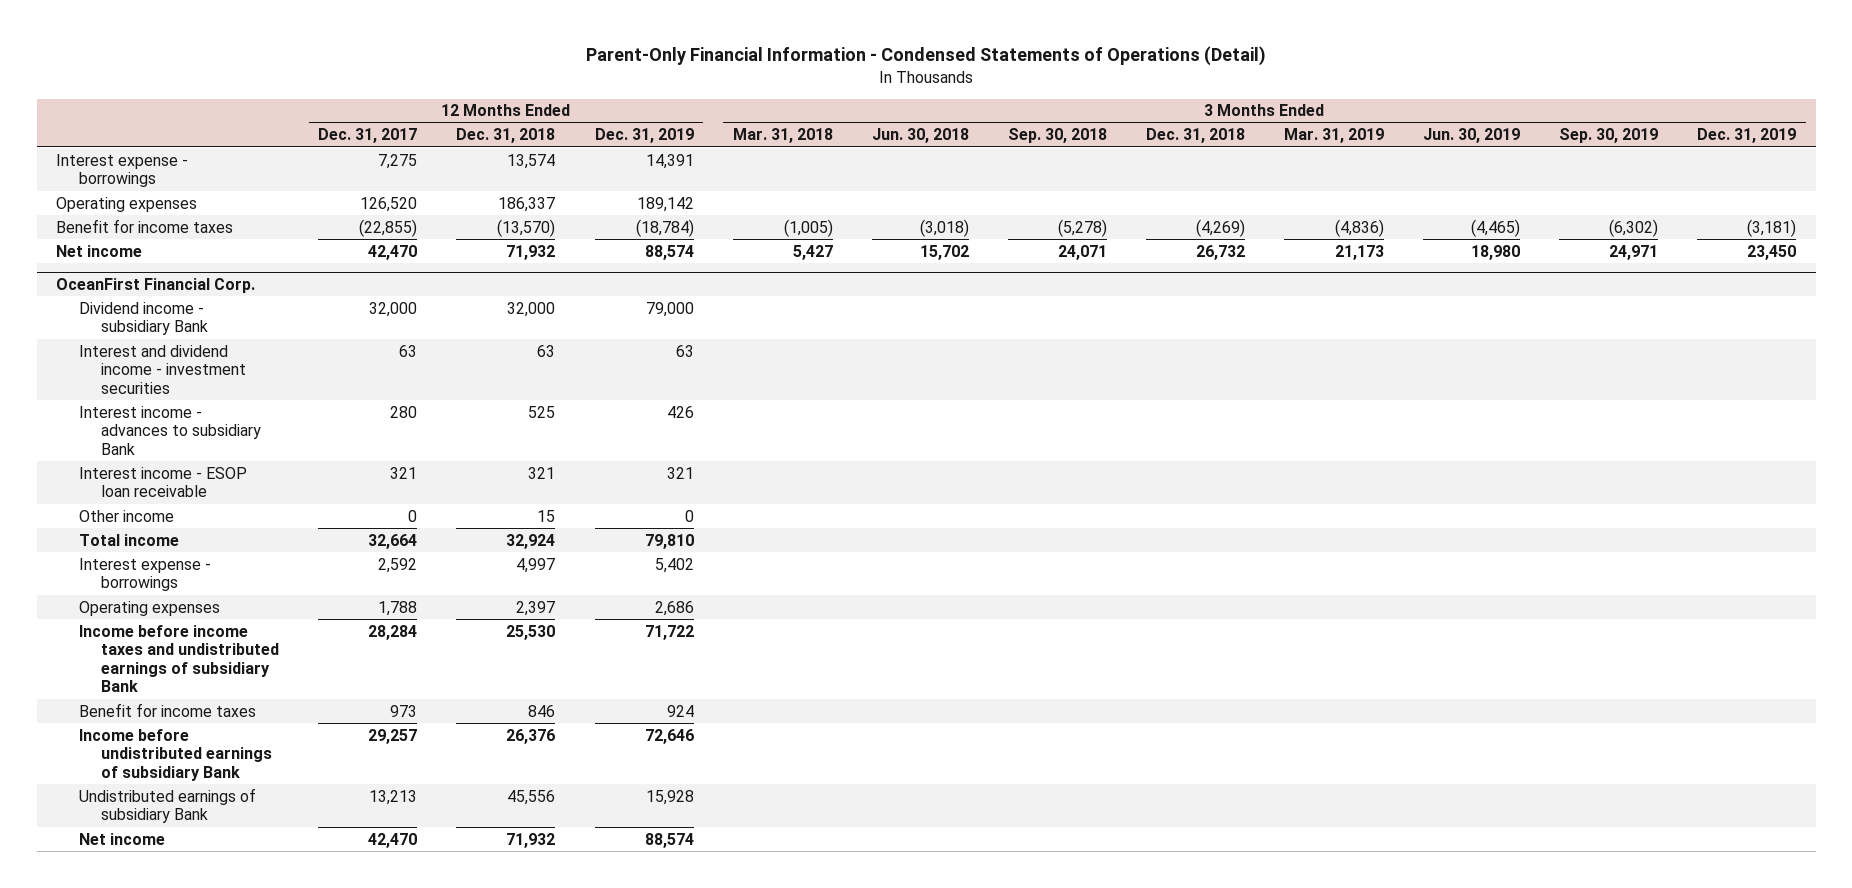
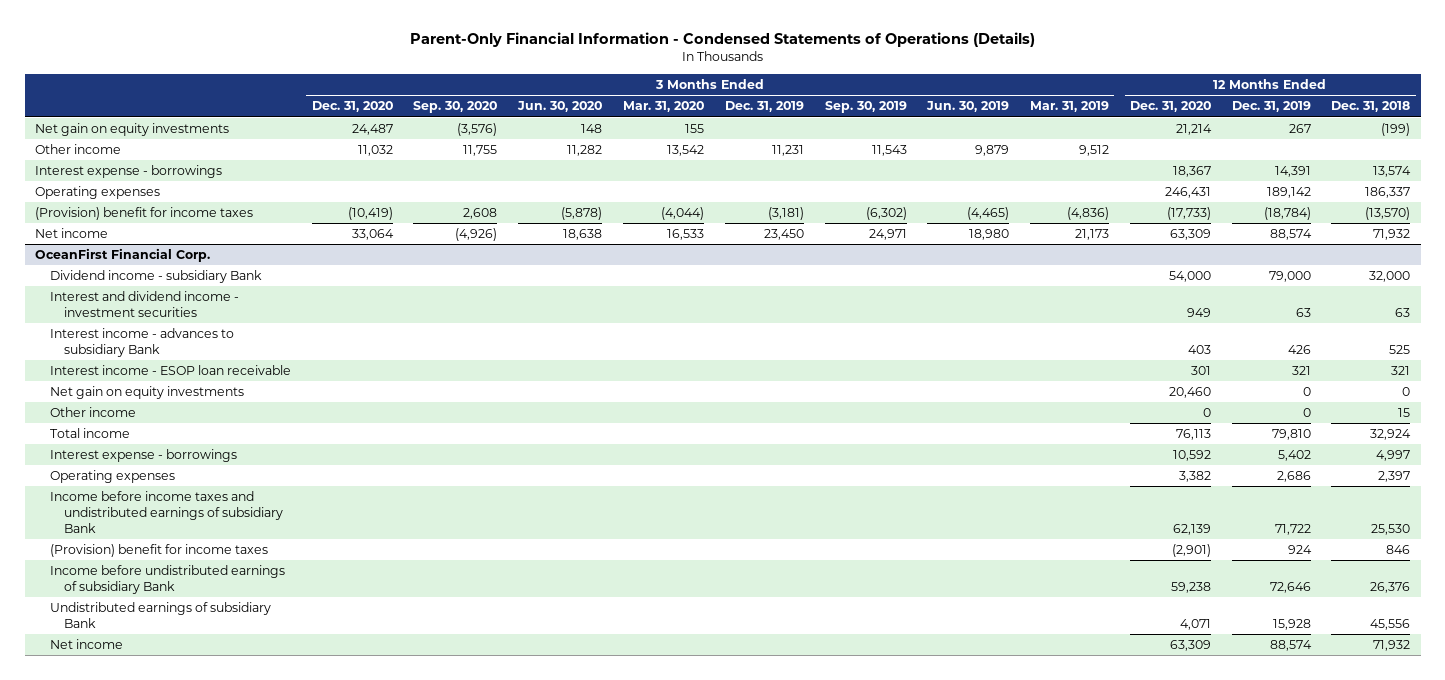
[586,46,1267,67] Parent-Only Financial Information - Condensed Statements of Operations (Detail) -> [409,32,1035,48] Parent-Only Financial Information - Condensed Statements of Operations (Details)
[318,128,418,144] Dec. 31, 2017 -> none
[732,128,833,144] Mar. 31, 2018 -> none
[871,128,969,144] Jun. 30, 2018 -> none
[1007,128,1107,144] Sep. 30, 2018 -> none
[1145,128,1245,144] Dec. 31, 2018 -> none
none -> [311,101,393,113] Dec. 31, 2020
none -> [413,101,498,114] Sep. 30, 2020
none -> [517,101,603,113] Jun. 30, 2020
none -> [622,101,704,113] Mar. 31, 2020
none -> [1129,101,1211,113] Dec. 31, 2020
none -> [34,123,229,137] Net gain on equity investments
none -> [34,144,121,155] Other income
[56,218,234,233] Benefit for income taxes -> [34,207,253,221] (Provision) benefit for income taxes
none -> [49,386,244,400] Net gain on equity investments
[78,702,256,717] Benefit for income taxes -> [49,544,268,558] (Provision) benefit for income taxes

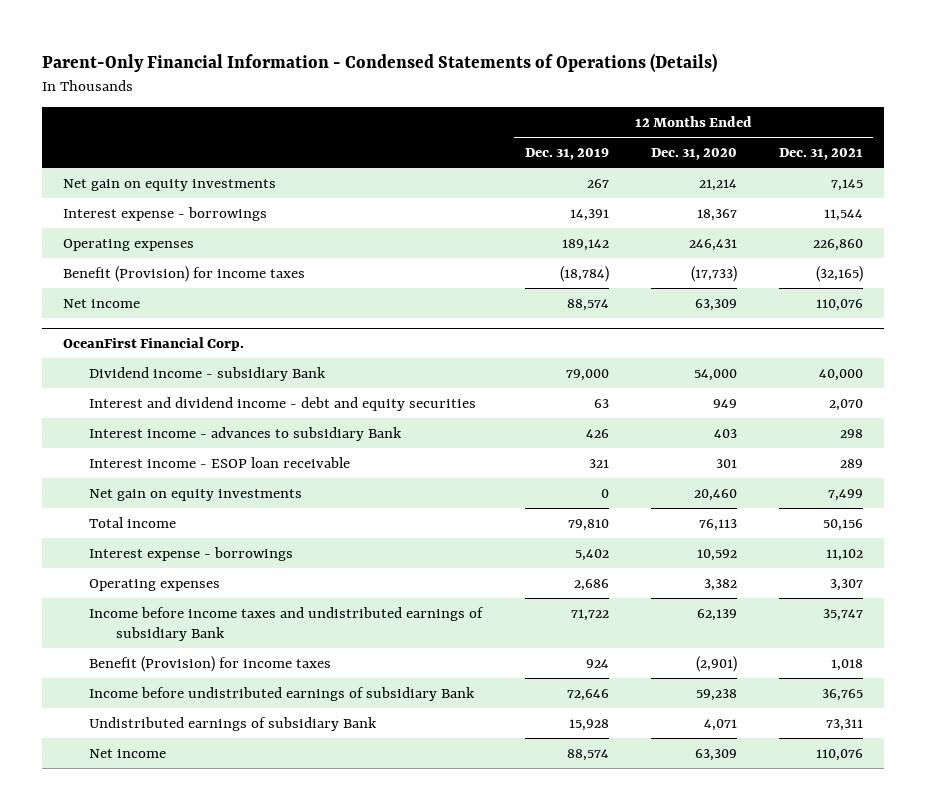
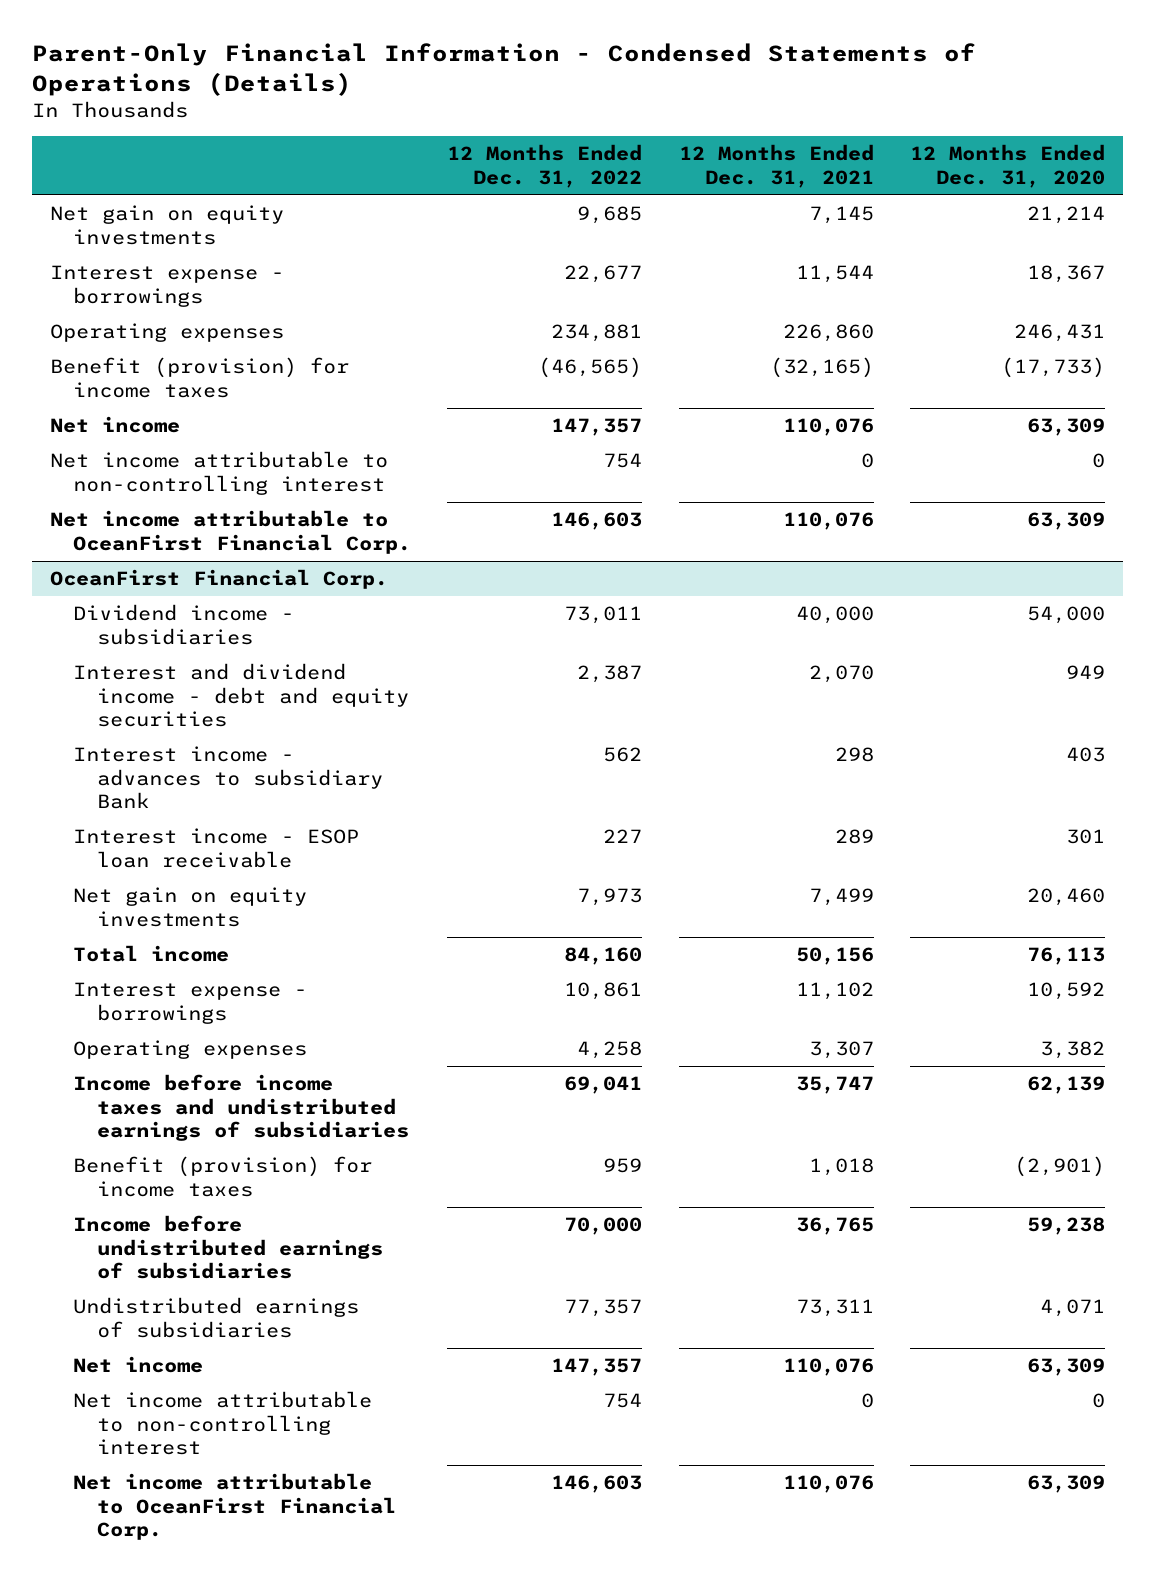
[524,148,609,161] Dec. 31, 2019 -> none
none -> [447,144,643,188] 12 Months Ended Dec. 31, 2022
[63,265,306,282] Benefit (Provision) for income taxes -> [49,357,349,398] Benefit (provision) for income taxes
none -> [49,451,388,495] Net income attributable to non-controlling interest
none -> [49,510,412,554] Net income attributable to OceanFirst Financial Corp.
[89,366,327,381] Dividend income - subsidiary Bank -> [73,604,295,645] Dividend income - subsidiaries
[89,606,485,641] Income before income taxes and undistributed earnings of subsidiary Bank -> [73,1074,409,1142] Income before income taxes and undistributed earnings of subsidiaries
[89,655,332,672] Benefit (Provision) for income taxes -> [73,1156,373,1197] Benefit (provision) for income taxes
[89,686,476,701] Income before undistributed earnings of subsidiary Bank -> [73,1215,383,1280] Income before undistributed earnings of subsidiaries
[89,716,378,731] Undistributed earnings of subsidiary Bank -> [73,1297,360,1338] Undistributed earnings of subsidiaries
none -> [73,1391,373,1456] Net income attributable to non-controlling interest
none -> [73,1473,396,1541] Net income attributable to OceanFirst Financial Corp.

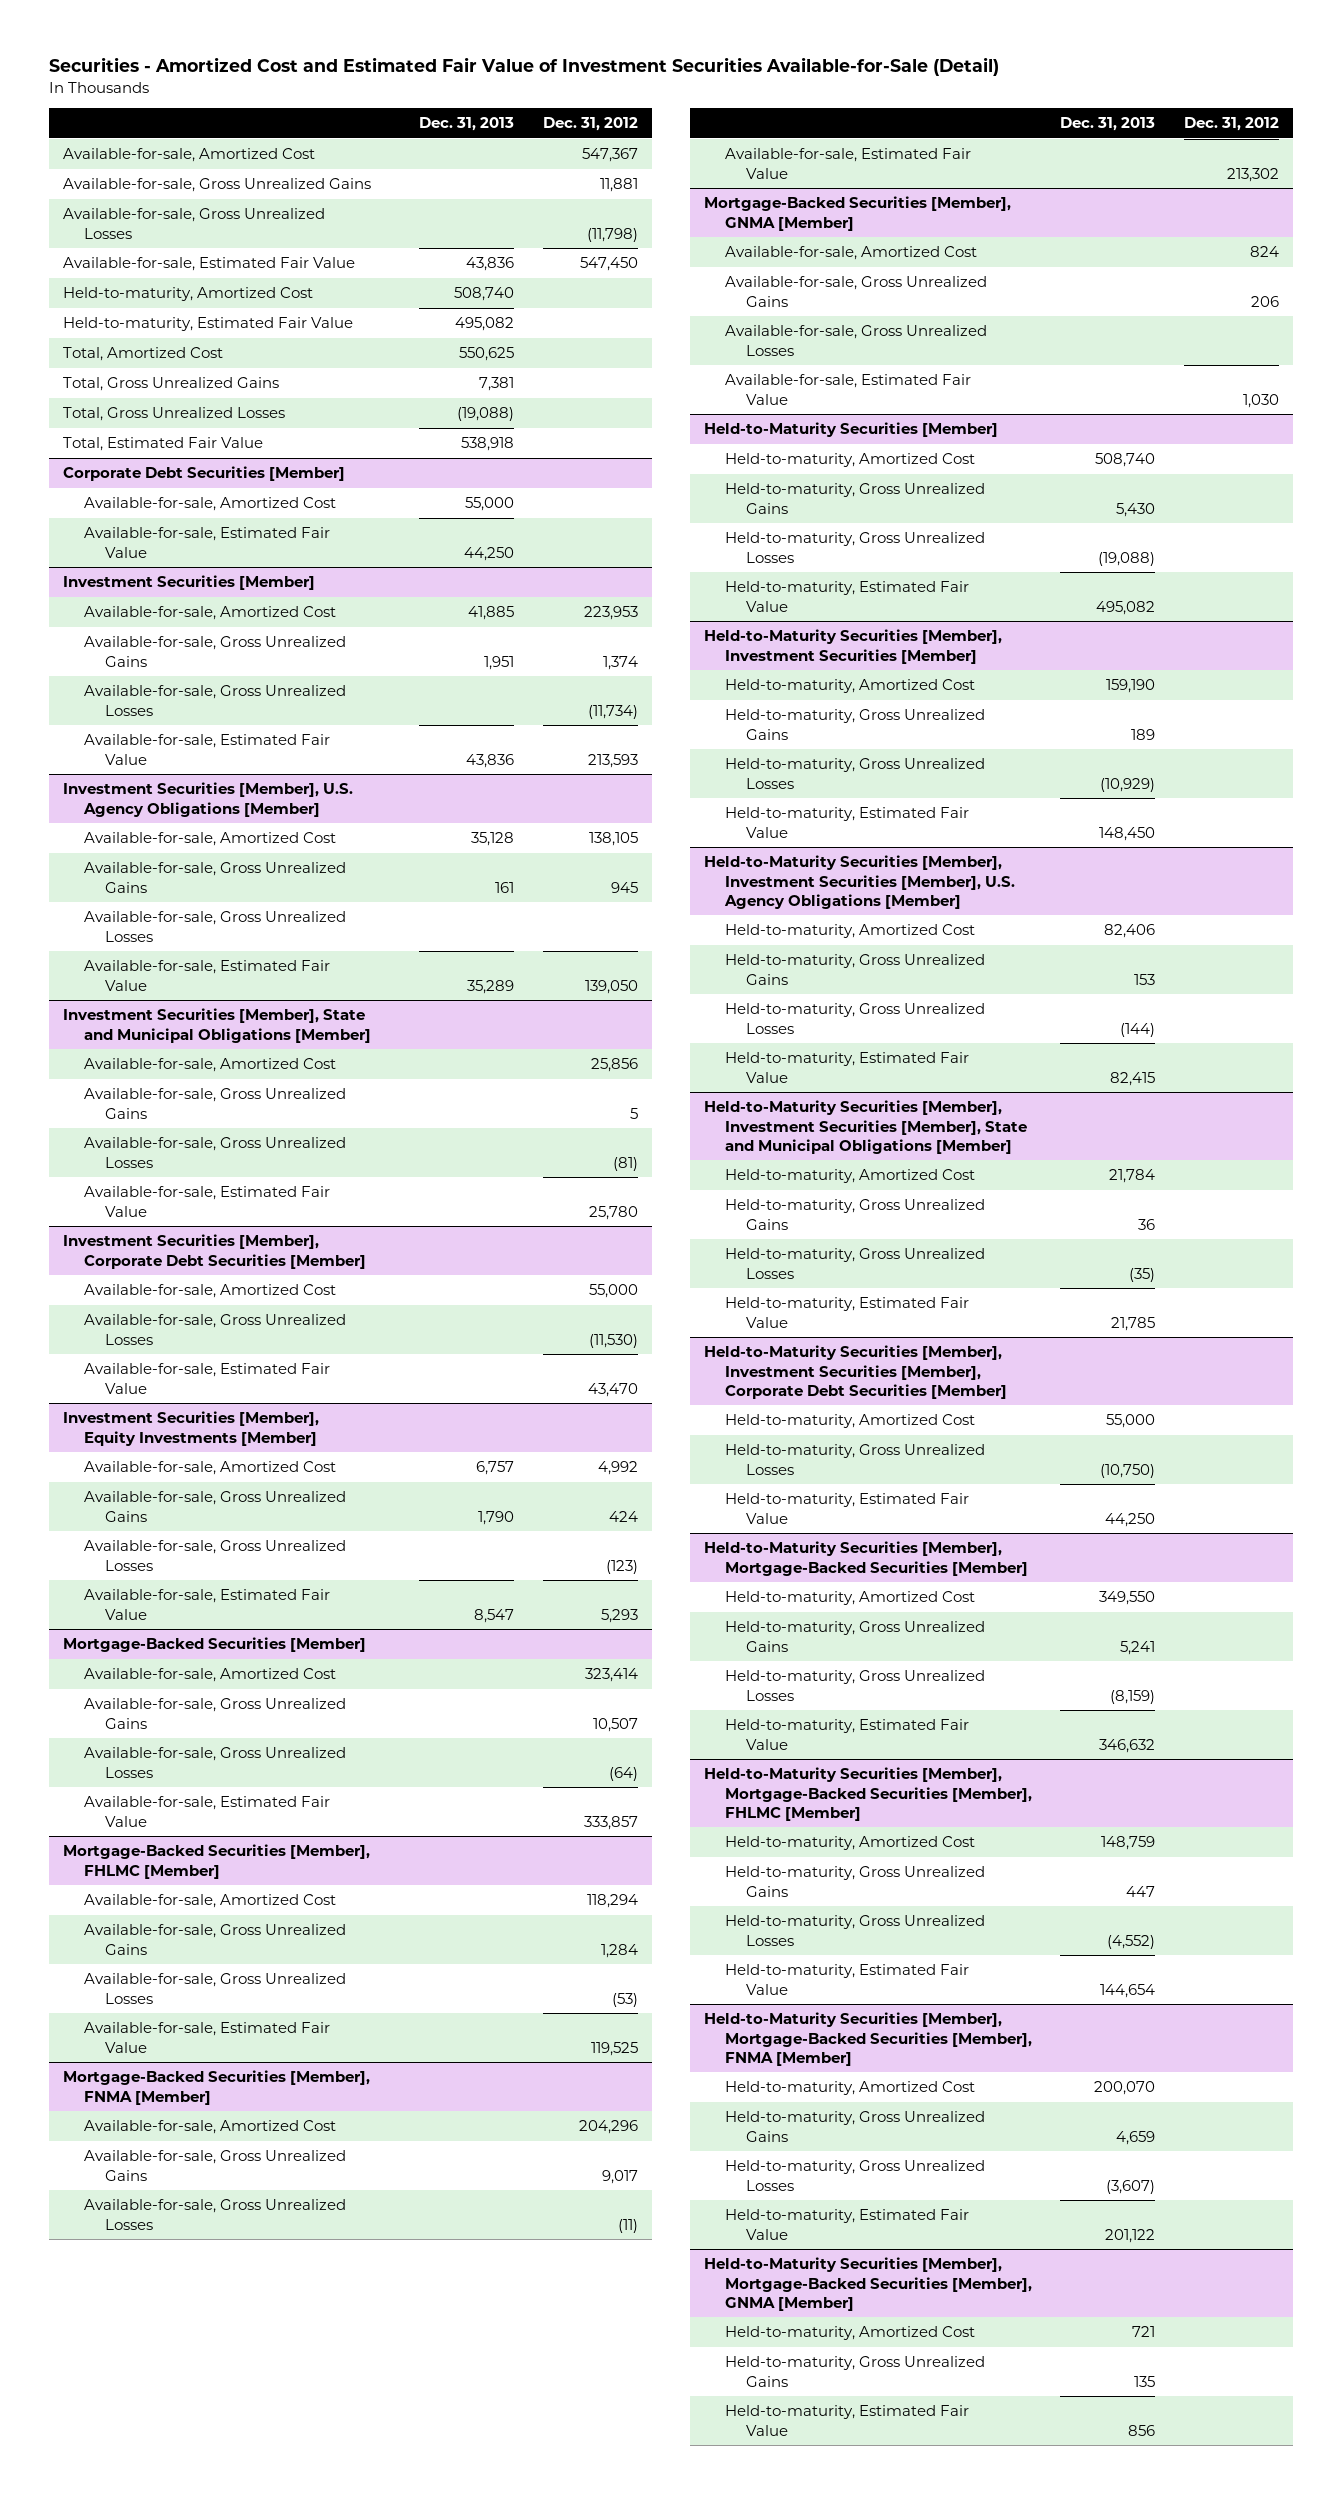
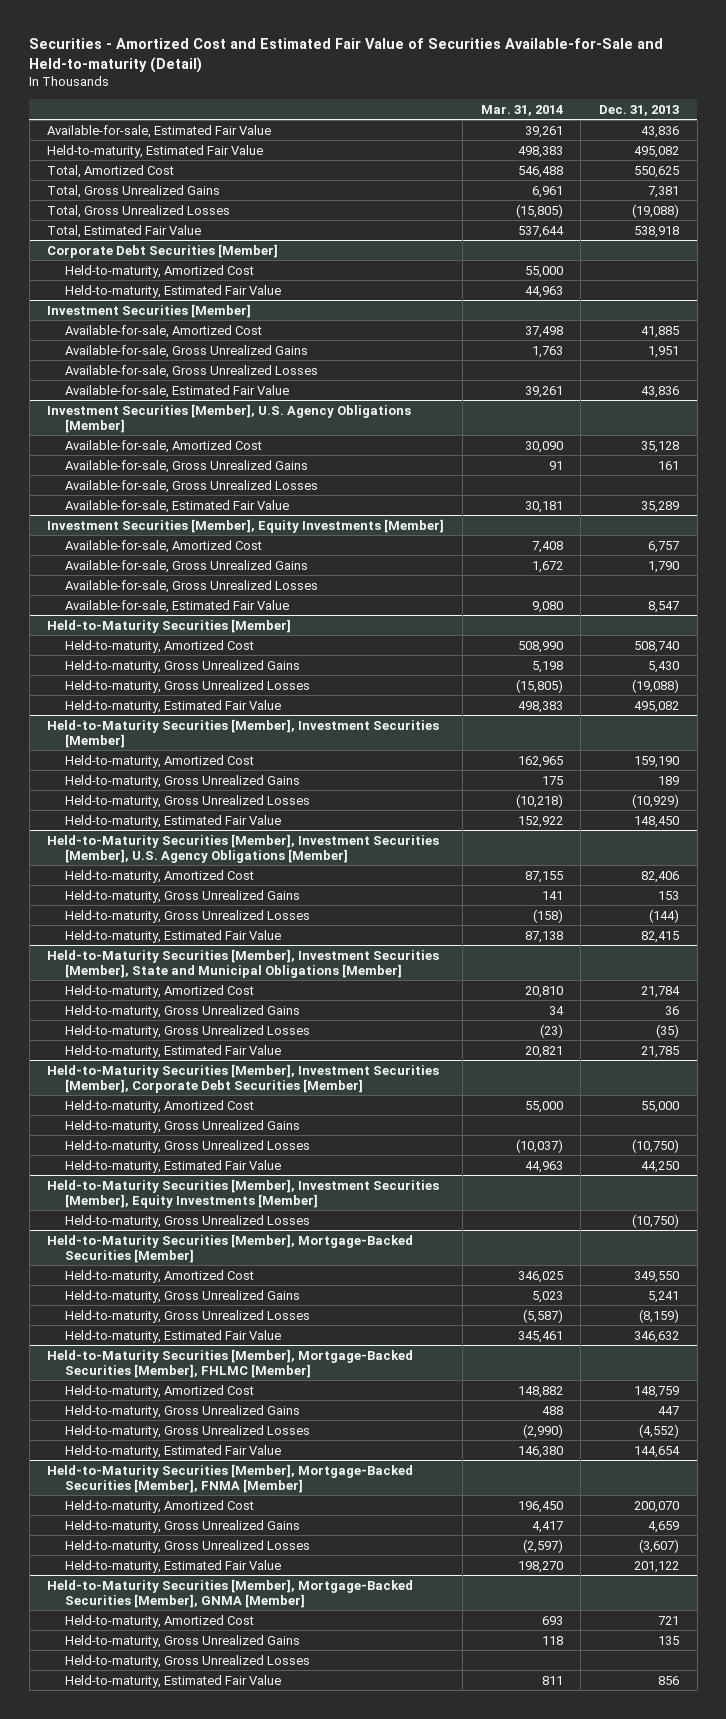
[48,57,999,77] Securities - Amortized Cost and Estimated Fair Value of Investment Securities Available-for-Sale (Detail) -> [29,38,664,74] Securities - Amortized Cost and Estimated Fair Value of Securities Available-for-Sale and Held-to-maturity (Detail)
[542,117,638,132] Dec. 31, 2012 -> none
none -> [480,104,563,116] Mar. 31, 2014
[62,148,315,163] Available-for-sale, Amortized Cost -> none
[62,178,371,193] Available-for-sale, Gross Unrealized Gains -> none
[62,208,325,239] Available-for-sale, Gross Unrealized Losses -> none
[62,287,313,302] Held-to-maturity, Amortized Cost -> none
[84,497,337,512] Available-for-sale, Amortized Cost -> none
[84,527,331,558] Available-for-sale, Estimated Fair Value -> none
none -> [64,264,254,278] Held-to-maturity, Amortized Cost
none -> [64,284,281,298] Held-to-maturity, Estimated Fair Value
[62,1008,372,1043] Investment Securities [Member], State and Municipal Obligations [Member] -> none
[84,1058,337,1073] Available-for-sale, Amortized Cost -> none
[84,1088,347,1119] Available-for-sale, Gross Unrealized Gains -> none
[84,1137,347,1168] Available-for-sale, Gross Unrealized Losses -> none
[84,1186,331,1217] Available-for-sale, Estimated Fair Value -> none
[62,1234,367,1269] Investment Securities [Member], Corporate Debt Securities [Member] -> none
[84,1284,337,1299] Available-for-sale, Amortized Cost -> none
[84,1314,347,1345] Available-for-sale, Gross Unrealized Losses -> none
[84,1363,331,1394] Available-for-sale, Estimated Fair Value -> none
[62,1637,366,1653] Mortgage-Backed Securities [Member] -> none
[84,1668,337,1683] Available-for-sale, Amortized Cost -> none
[84,1698,347,1729] Available-for-sale, Gross Unrealized Gains -> none
[84,1747,347,1778] Available-for-sale, Gross Unrealized Losses -> none
[84,1796,331,1827] Available-for-sale, Estimated Fair Value -> none
[62,1844,370,1879] Mortgage-Backed Securities [Member], FHLMC [Member] -> none
[84,1894,337,1909] Available-for-sale, Amortized Cost -> none
[84,1924,347,1955] Available-for-sale, Gross Unrealized Gains -> none
[84,1973,347,2004] Available-for-sale, Gross Unrealized Losses -> none
[84,2022,331,2053] Available-for-sale, Estimated Fair Value -> none
[62,2070,370,2105] Mortgage-Backed Securities [Member], FNMA [Member] -> none
[84,2120,337,2135] Available-for-sale, Amortized Cost -> none
[84,2150,347,2181] Available-for-sale, Gross Unrealized Gains -> none
[84,2199,347,2230] Available-for-sale, Gross Unrealized Losses -> none
[725,148,972,179] Available-for-sale, Estimated Fair Value -> none
[703,196,1011,231] Mortgage-Backed Securities [Member], GNMA [Member] -> none
[725,246,978,261] Available-for-sale, Amortized Cost -> none
[725,276,988,307] Available-for-sale, Gross Unrealized Gains -> none
[725,325,988,356] Available-for-sale, Gross Unrealized Losses -> none
[725,374,972,405] Available-for-sale, Estimated Fair Value -> none
none -> [64,1119,300,1133] Held-to-maturity, Gross Unrealized Gains
none -> [47,1178,440,1208] Held-to-Maturity Securities [Member], Investment Securities [Member], Equity Investments [Member]
none -> [64,1214,310,1228] Held-to-maturity, Gross Unrealized Losses
none -> [64,1654,310,1668] Held-to-maturity, Gross Unrealized Losses

